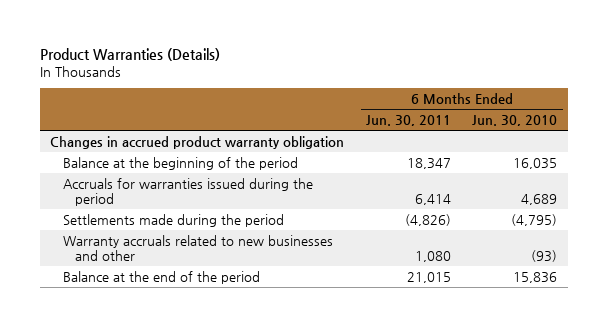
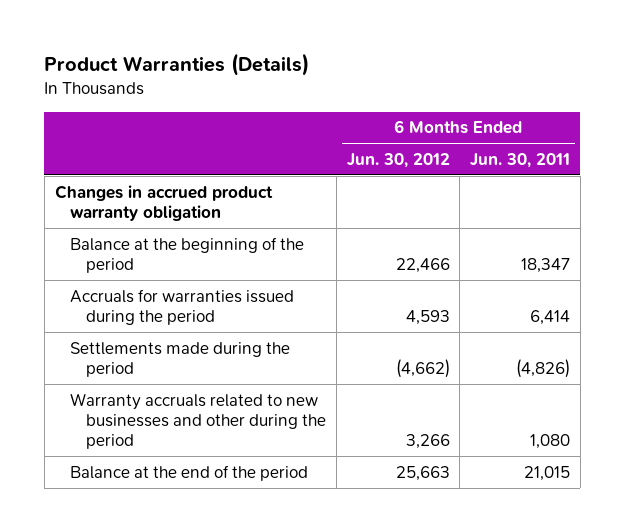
[472,115,558,127] Jun. 30, 2010 -> none
none -> [346,152,450,168] Jun. 30, 2012
[62,234,333,261] Warranty accruals related to new businesses and other -> [70,392,327,449] Warranty accruals related to new businesses and other during the period

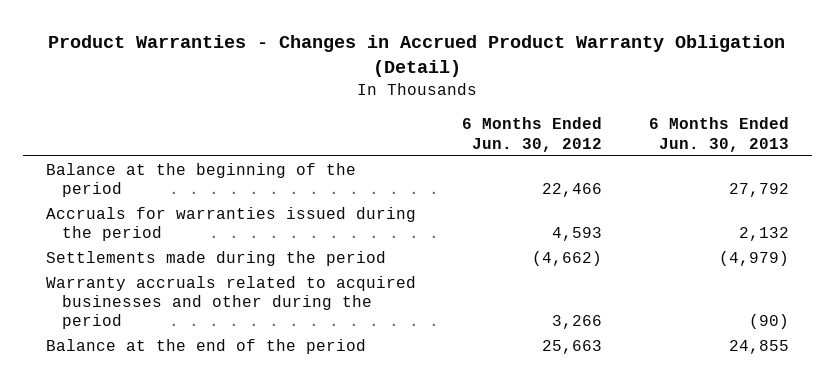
[44,53,310,77] Product Warranties (Details) -> [48,35,786,78] Product Warranties - Changes in Accrued Product Warranty Obligation (Detail)
[470,152,571,168] Jun. 30, 2011 -> none
none -> [648,117,789,152] 6 Months Ended Jun. 30, 2013
[54,184,273,221] Changes in accrued product warranty obligation -> none
[70,392,327,449] Warranty accruals related to new businesses and other during the period -> [46,275,417,330] Warranty accruals related to acquired businesses and other during the period

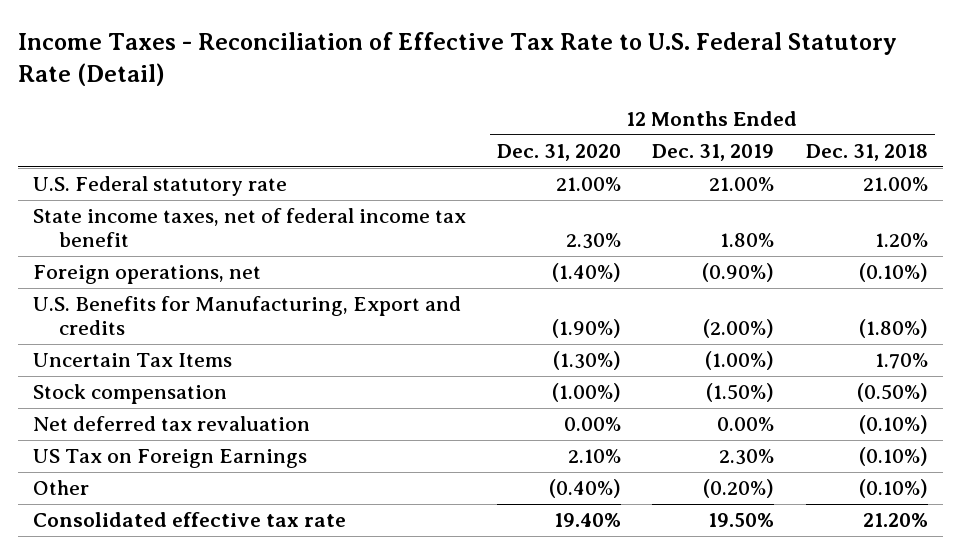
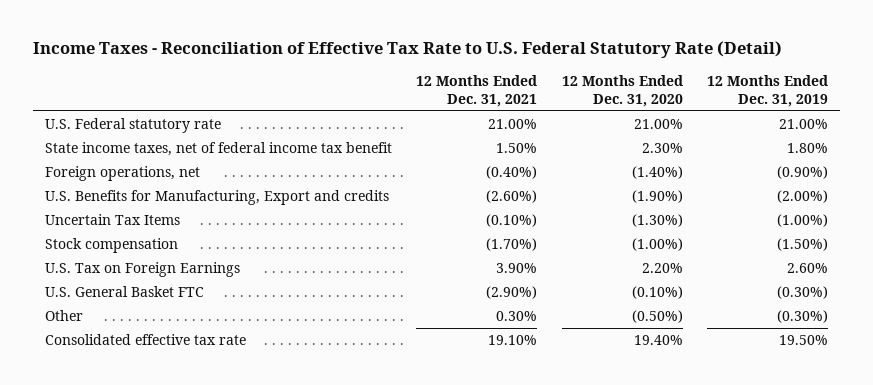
[805,143,928,161] Dec. 31, 2018 -> none
none -> [416,74,538,107] 12 Months Ended Dec. 31, 2021
[33,416,311,432] Net deferred tax revaluation -> none
[33,449,308,469] US Tax on Foreign Earnings -> [44,262,240,278] U.S. Tax on Foreign Earnings
[568,449,622,464] 2.10% -> [641,263,683,274] 2.20%
[719,449,775,466] 2.30% -> [787,263,829,274] 2.60%
none -> [44,286,204,298] U.S. General Basket FTC
[549,479,622,499] (0.40%) -> [631,310,683,324] (0.50%)
[703,479,775,499] (0.20%) -> [777,310,829,324] (0.30%)

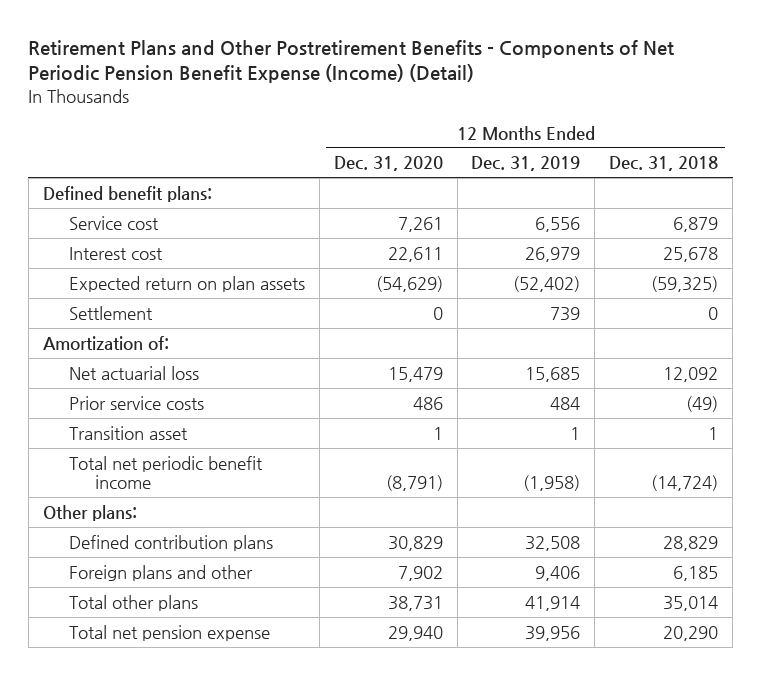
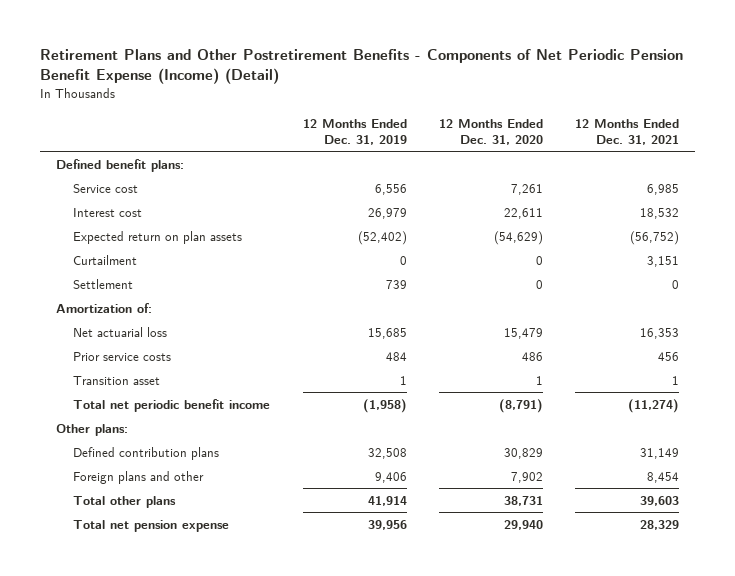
[609,156,719,172] Dec. 31, 2018 -> none
none -> [575,119,680,145] 12 Months Ended Dec. 31, 2021
none -> [73,254,138,265] Curtailment

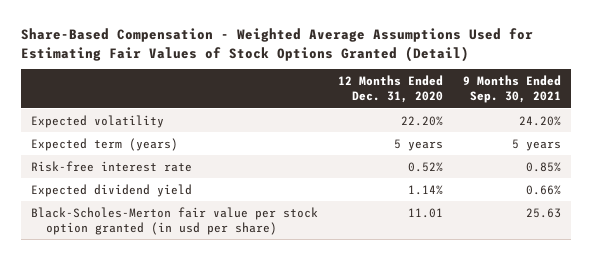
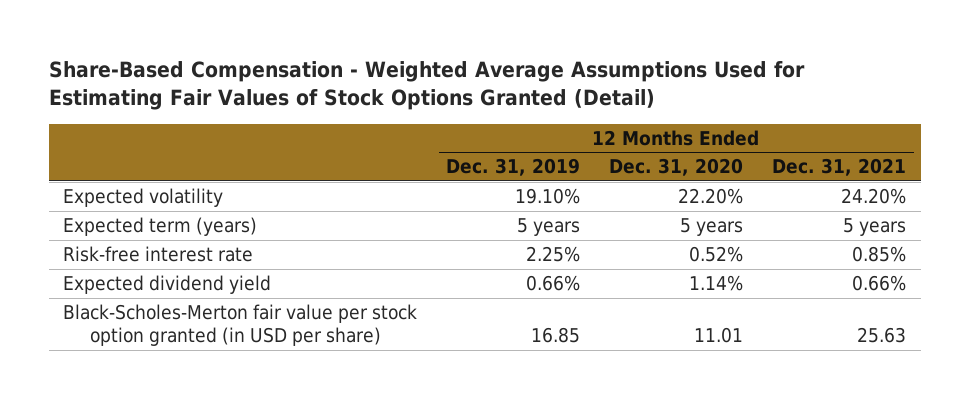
[463,74,562,104] 9 Months Ended Sep. 30, 2021 -> none
none -> [446,158,581,177] Dec. 31, 2019
none -> [772,158,907,177] Dec. 31, 2021
[31,206,319,235] Black-Scholes-Merton fair value per stock option granted (in usd per share) -> [63,303,418,346] Black-Scholes-Merton fair value per stock option granted (in USD per share)

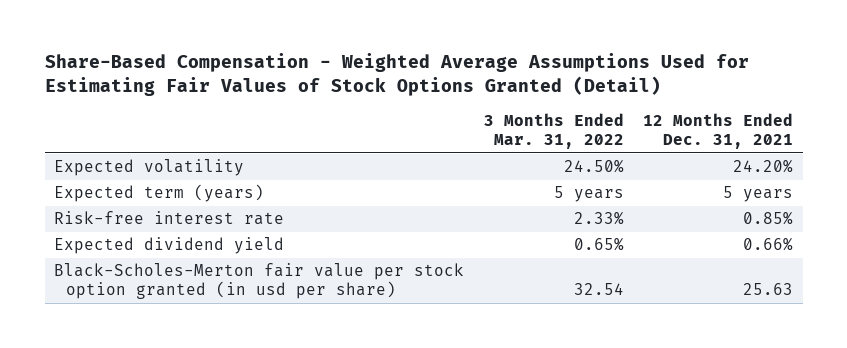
[446,158,581,177] Dec. 31, 2019 -> none
[609,158,744,177] Dec. 31, 2020 -> none
none -> [483,112,624,149] 3 Months Ended Mar. 31, 2022
[63,303,418,346] Black-Scholes-Merton fair value per stock option granted (in USD per share) -> [54,263,465,300] Black-Scholes-Merton fair value per stock option granted (in usd per share)

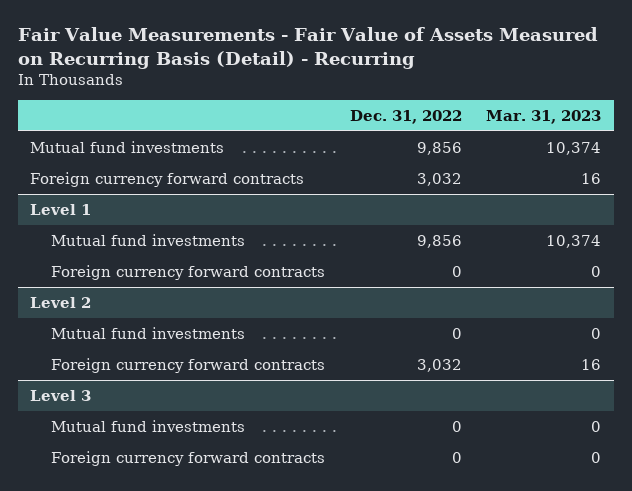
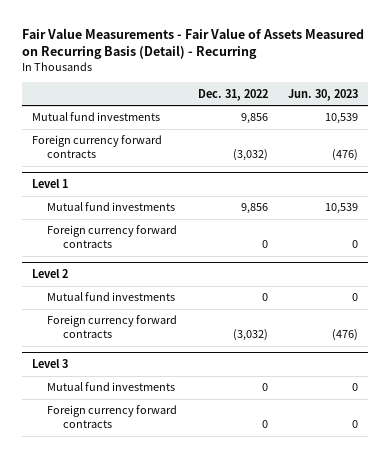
[486,109,602,124] Mar. 31, 2023 -> none
none -> [288,88,359,101] Jun. 30, 2023
[416,172,462,186] 3,032 -> [232,149,268,162] (3,032)
[416,358,462,372] 3,032 -> [232,329,268,342] (3,032)

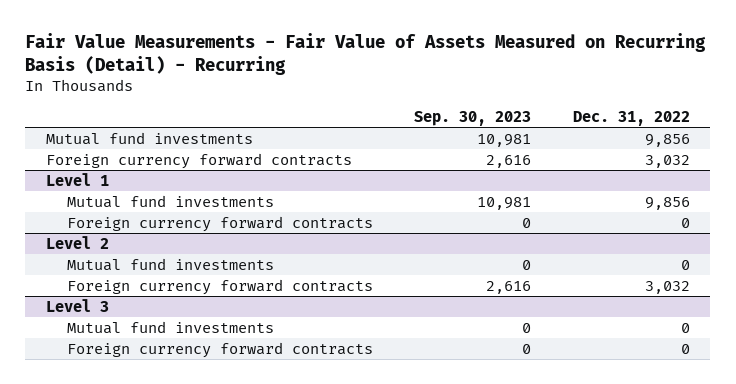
[288,88,359,101] Jun. 30, 2023 -> none
none -> [414,110,532,126] Sep. 30, 2023
[232,149,268,162] (3,032) -> [644,154,690,168] 3,032
[232,329,268,342] (3,032) -> [644,280,690,294] 3,032

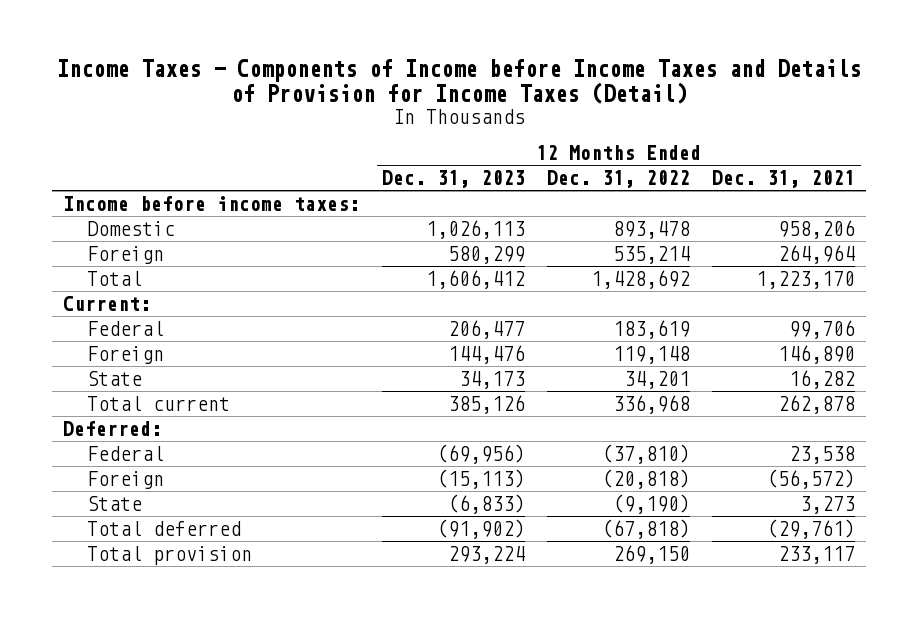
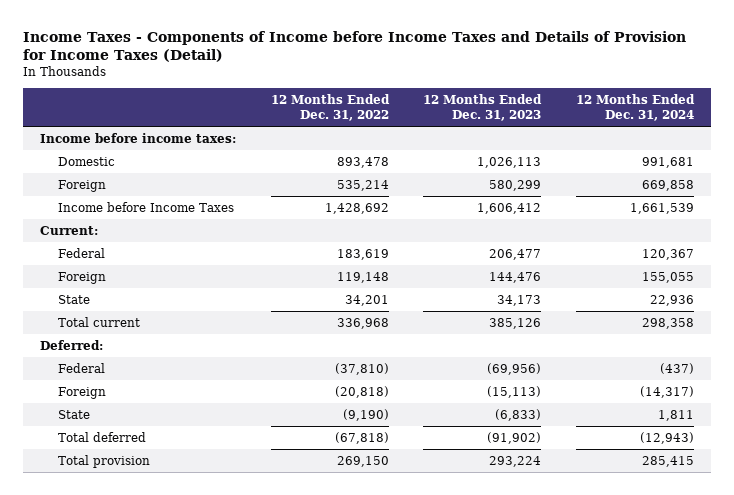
[712,170,856,189] Dec. 31, 2021 -> none
none -> [575,93,695,122] 12 Months Ended Dec. 31, 2024
[86,270,142,286] Total -> [57,201,234,212] Income before Income Taxes

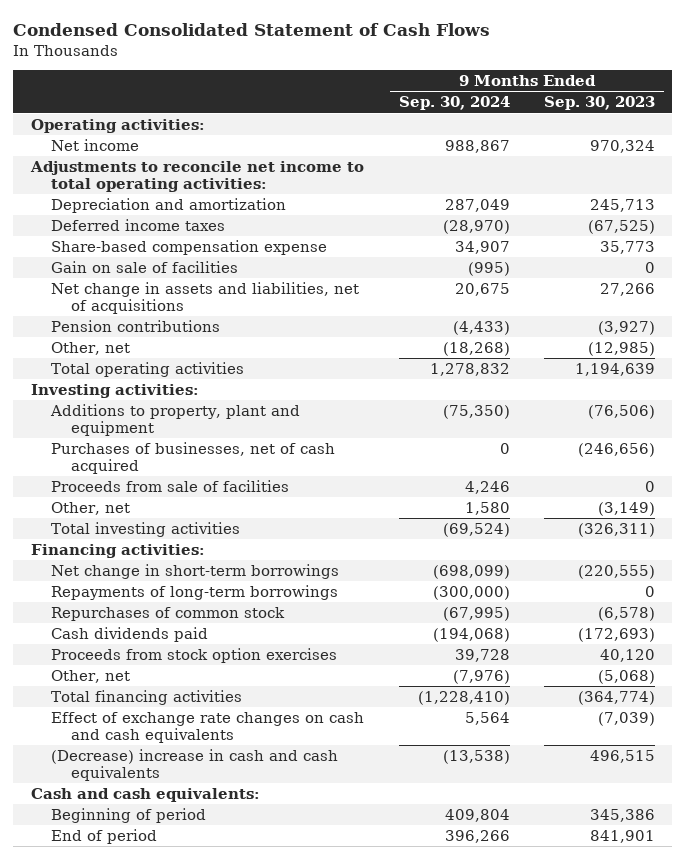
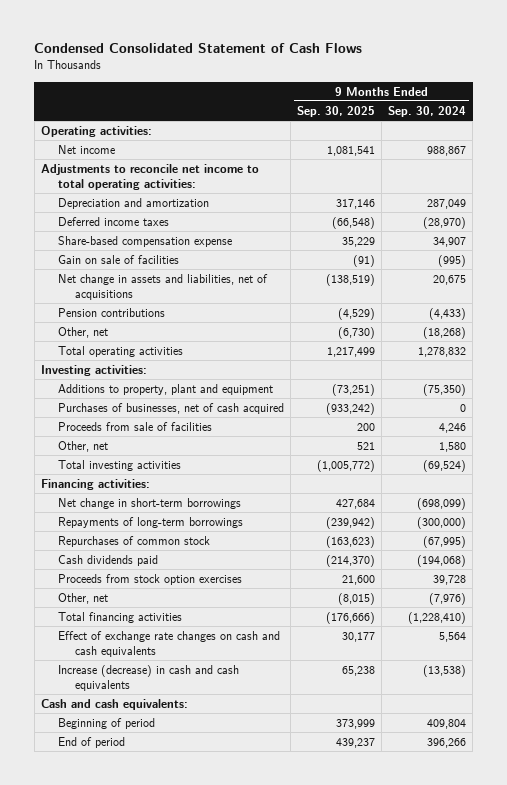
[544,96,656,111] Sep. 30, 2023 -> none
none -> [296,105,375,117] Sep. 30, 2025
[50,748,338,782] (Decrease) increase in cash and cash equivalents -> [57,664,239,691] Increase (decrease) in cash and cash equivalents

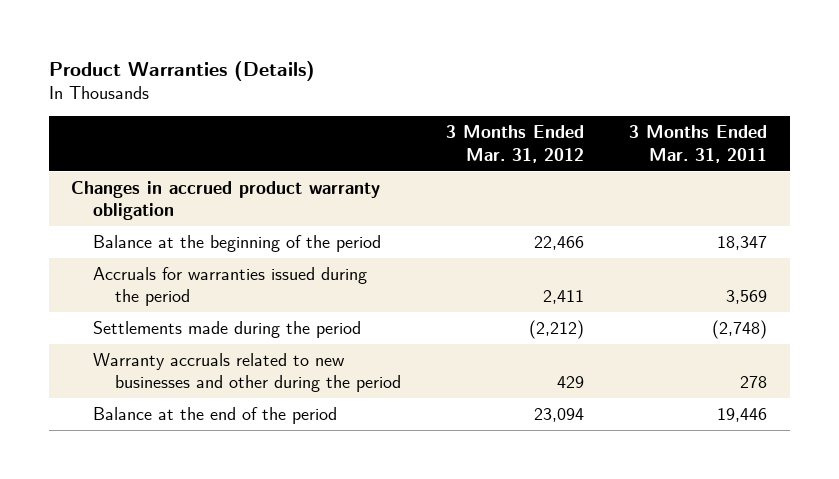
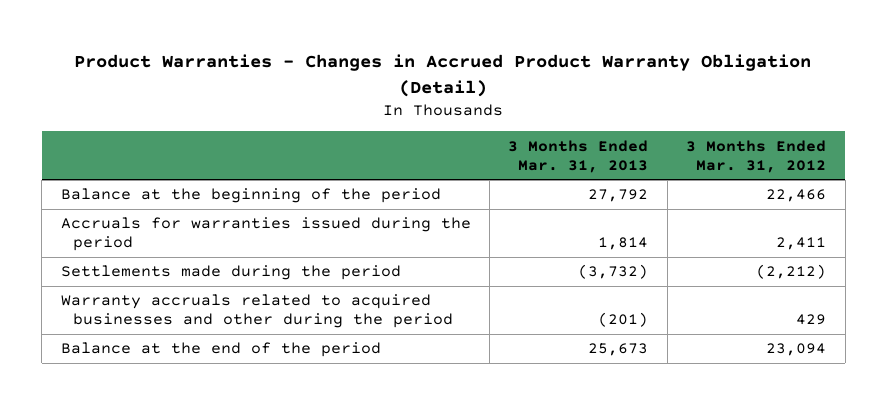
[48,60,315,81] Product Warranties (Details) -> [74,54,812,97] Product Warranties - Changes in Accrued Product Warranty Obligation (Detail)
[629,125,768,163] 3 Months Ended Mar. 31, 2011 -> none
none -> [508,139,649,173] 3 Months Ended Mar. 31, 2013
[71,181,381,221] Changes in accrued product warranty obligation -> none
[93,353,401,393] Warranty accruals related to new businesses and other during the period -> [60,294,454,329] Warranty accruals related to acquired businesses and other during the period

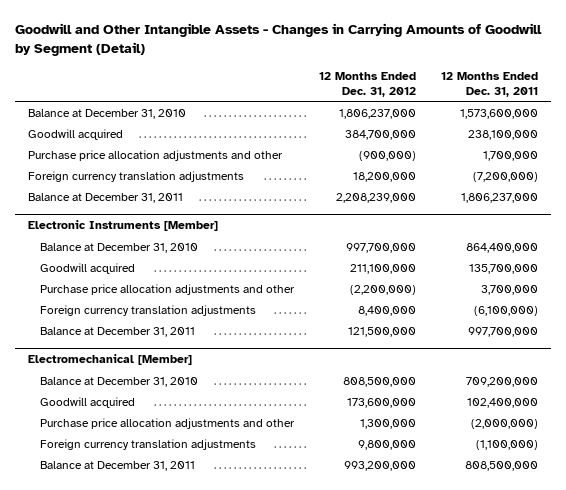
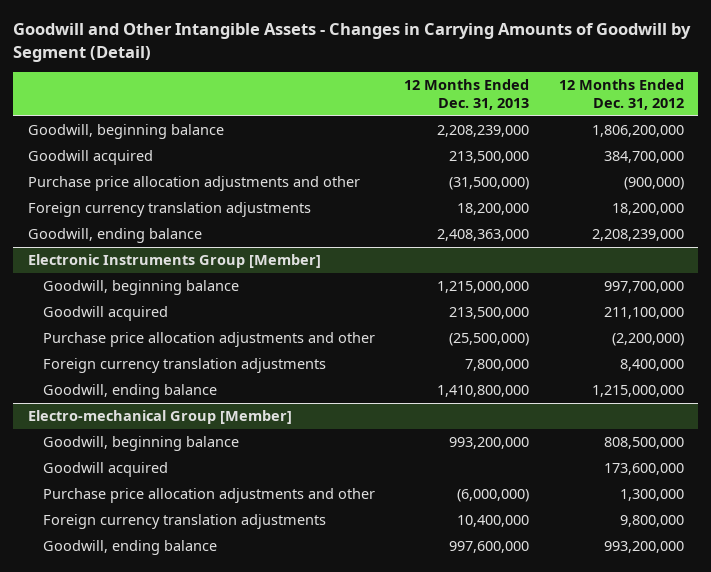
[441,71,539,97] 12 Months Ended Dec. 31, 2011 -> none
none -> [404,79,530,111] 12 Months Ended Dec. 31, 2013
[28,108,187,119] Balance at December 31, 2010 -> none
none -> [27,123,224,139] Goodwill, beginning balance
[28,192,184,203] Balance at December 31, 2011 -> [27,227,202,243] Goodwill, ending balance
[28,220,219,232] Electronic Instruments [Member] -> [27,253,321,268] Electronic Instruments Group [Member]
[39,242,198,253] Balance at December 31, 2010 -> [42,279,239,295] Goodwill, beginning balance
[39,326,195,337] Balance at December 31, 2011 -> none
[28,354,193,366] Electromechanical [Member] -> none
none -> [42,383,217,399] Goodwill, ending balance
none -> [27,409,292,424] Electro-mechanical Group [Member]
[39,376,198,387] Balance at December 31, 2010 -> [42,435,239,451] Goodwill, beginning balance
[39,460,195,471] Balance at December 31, 2011 -> [42,539,217,555] Goodwill, ending balance

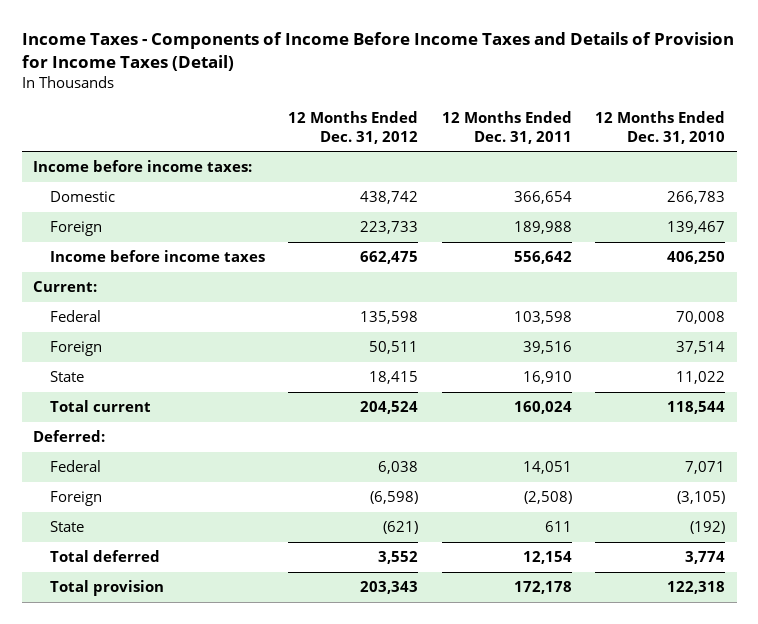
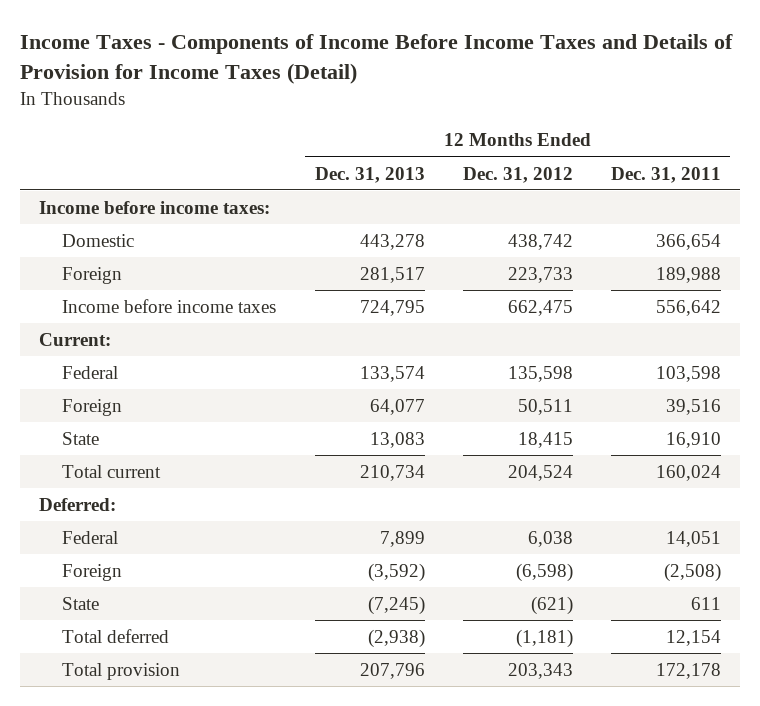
[594,111,725,144] 12 Months Ended Dec. 31, 2010 -> none
none -> [314,166,425,183] Dec. 31, 2013
[378,551,419,565] 3,552 -> [515,628,573,648] (1,181)

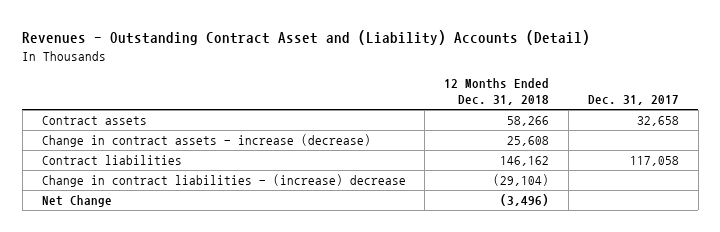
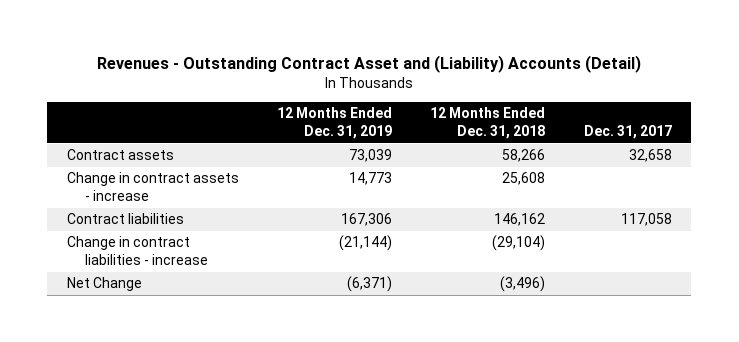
none -> [277,107,393,140] 12 Months Ended Dec. 31, 2019
[41,134,371,148] Change in contract assets - increase (decrease) -> [66,172,239,202] Change in contract assets - increase
[41,174,406,188] Change in contract liabilities - (increase) decrease -> [66,236,208,266] Change in contract liabilities - increase

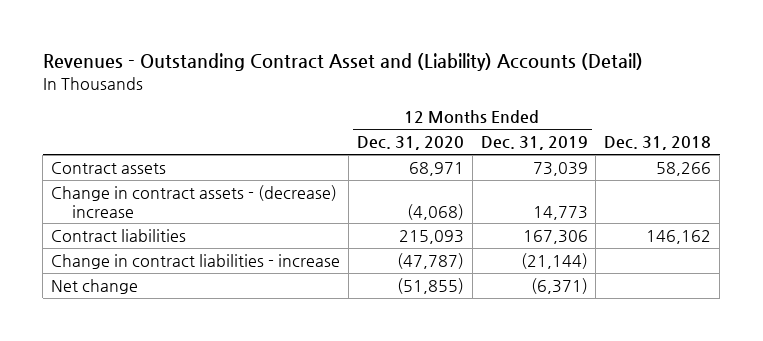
[430,107,546,140] 12 Months Ended Dec. 31, 2018 -> none
[583,125,672,140] Dec. 31, 2017 -> none
none -> [356,136,464,151] Dec. 31, 2020
none -> [604,136,712,151] Dec. 31, 2018
[66,172,239,202] Change in contract assets - increase -> [51,184,338,218] Change in contract assets - (decrease) increase
[66,277,142,292] Net Change -> [51,278,139,294] Net change

